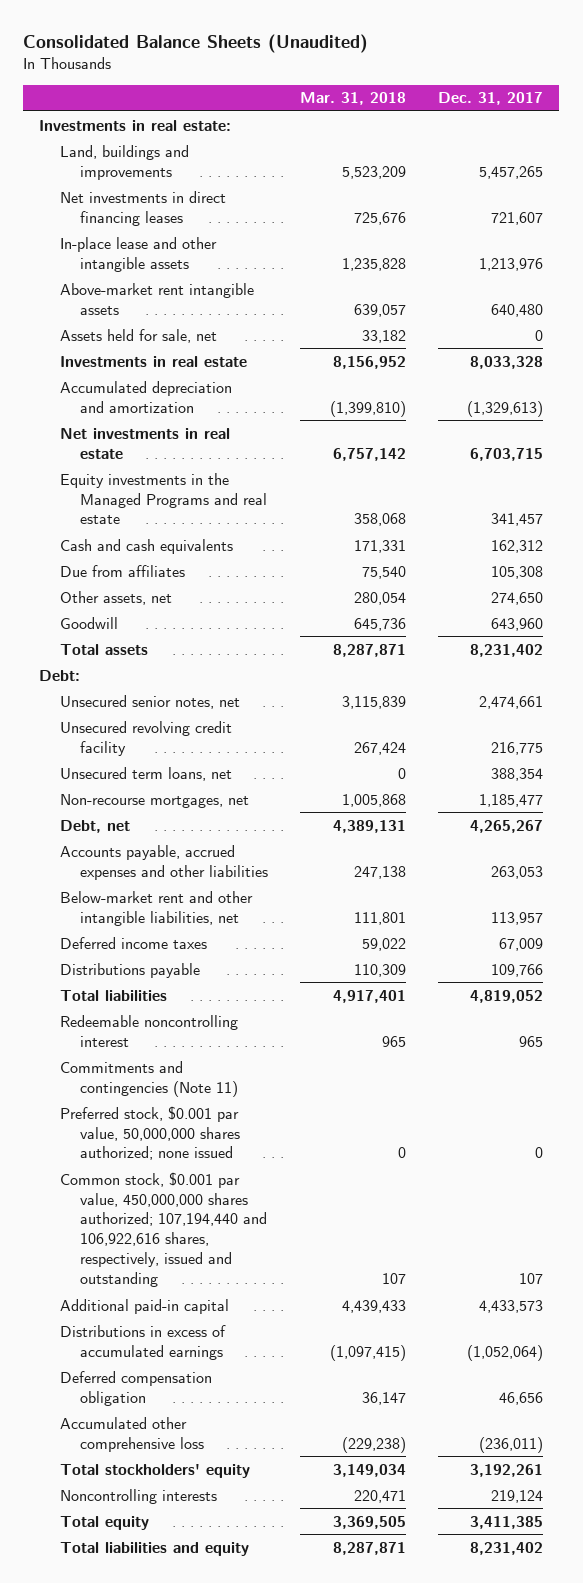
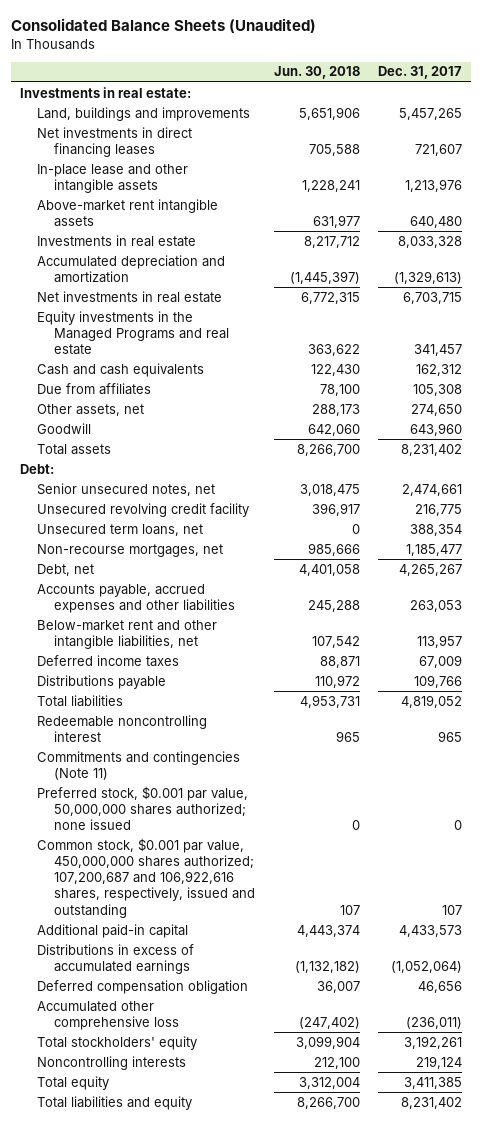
[300,92,407,106] Mar. 31, 2018 -> none
none -> [273,66,360,80] Jun. 30, 2018
[59,328,217,343] Assets held for sale, net -> none
[59,694,240,709] Unsecured senior notes, net -> [37,482,216,496] Senior unsecured notes, net
[59,1171,268,1287] Common stock, $0.001 par value, 450,000,000 shares authorized; 107,194,440 and 106,922,616 shares, respectively, issued and outstanding -> [37,837,256,918] Common stock, $0.001 par value, 450,000,000 shares authorized; 107,200,687 and 106,922,616 shares, respectively, issued and outstanding

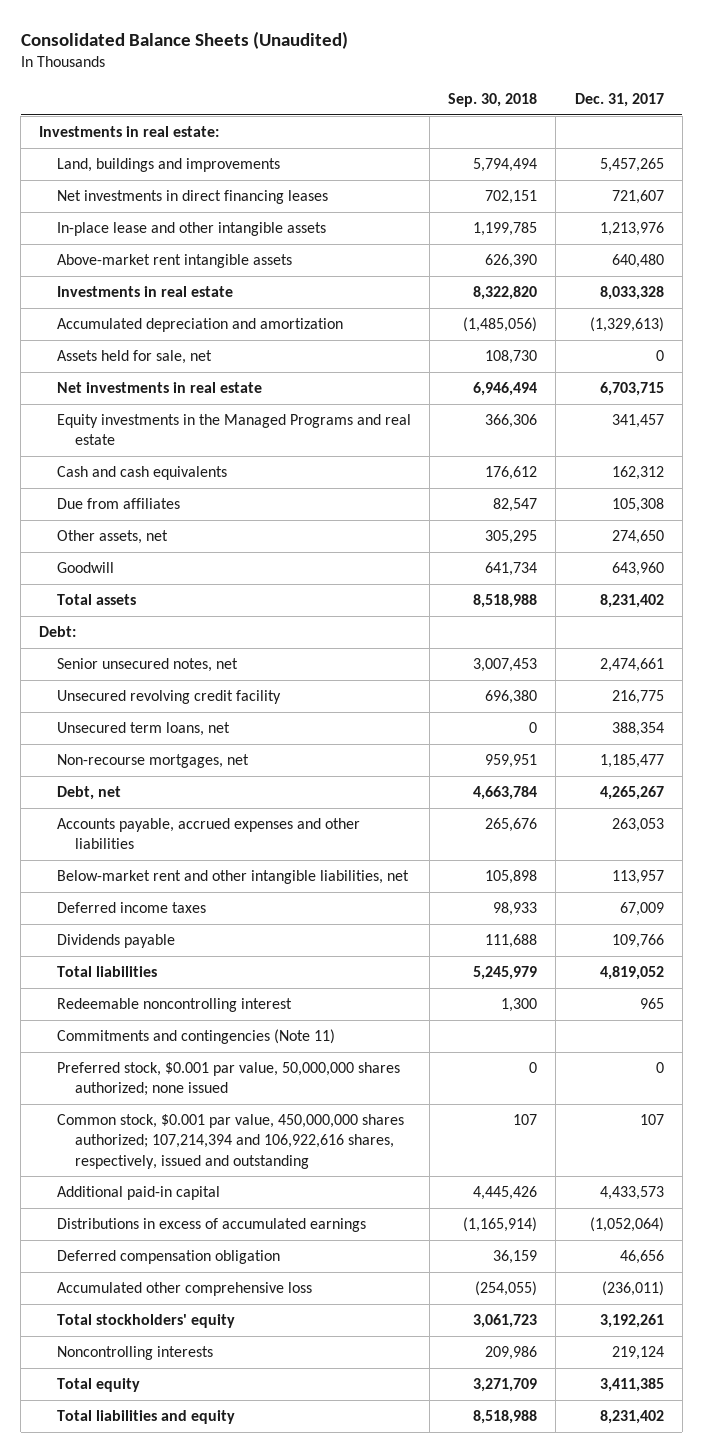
[273,66,360,80] Jun. 30, 2018 -> none
none -> [448,93,538,108] Sep. 30, 2018
none -> [57,349,213,364] Assets held for sale, net
[37,674,167,689] Distributions payable -> [57,933,176,948] Dividends payable
[37,837,256,918] Common stock, $0.001 par value, 450,000,000 shares authorized; 107,200,687 and 106,922,616 shares, respectively, issued and outstanding -> [57,1113,405,1169] Common stock, $0.001 par value, 450,000,000 shares authorized; 107,214,394 and 106,922,616 shares, respectively, issued and outstanding

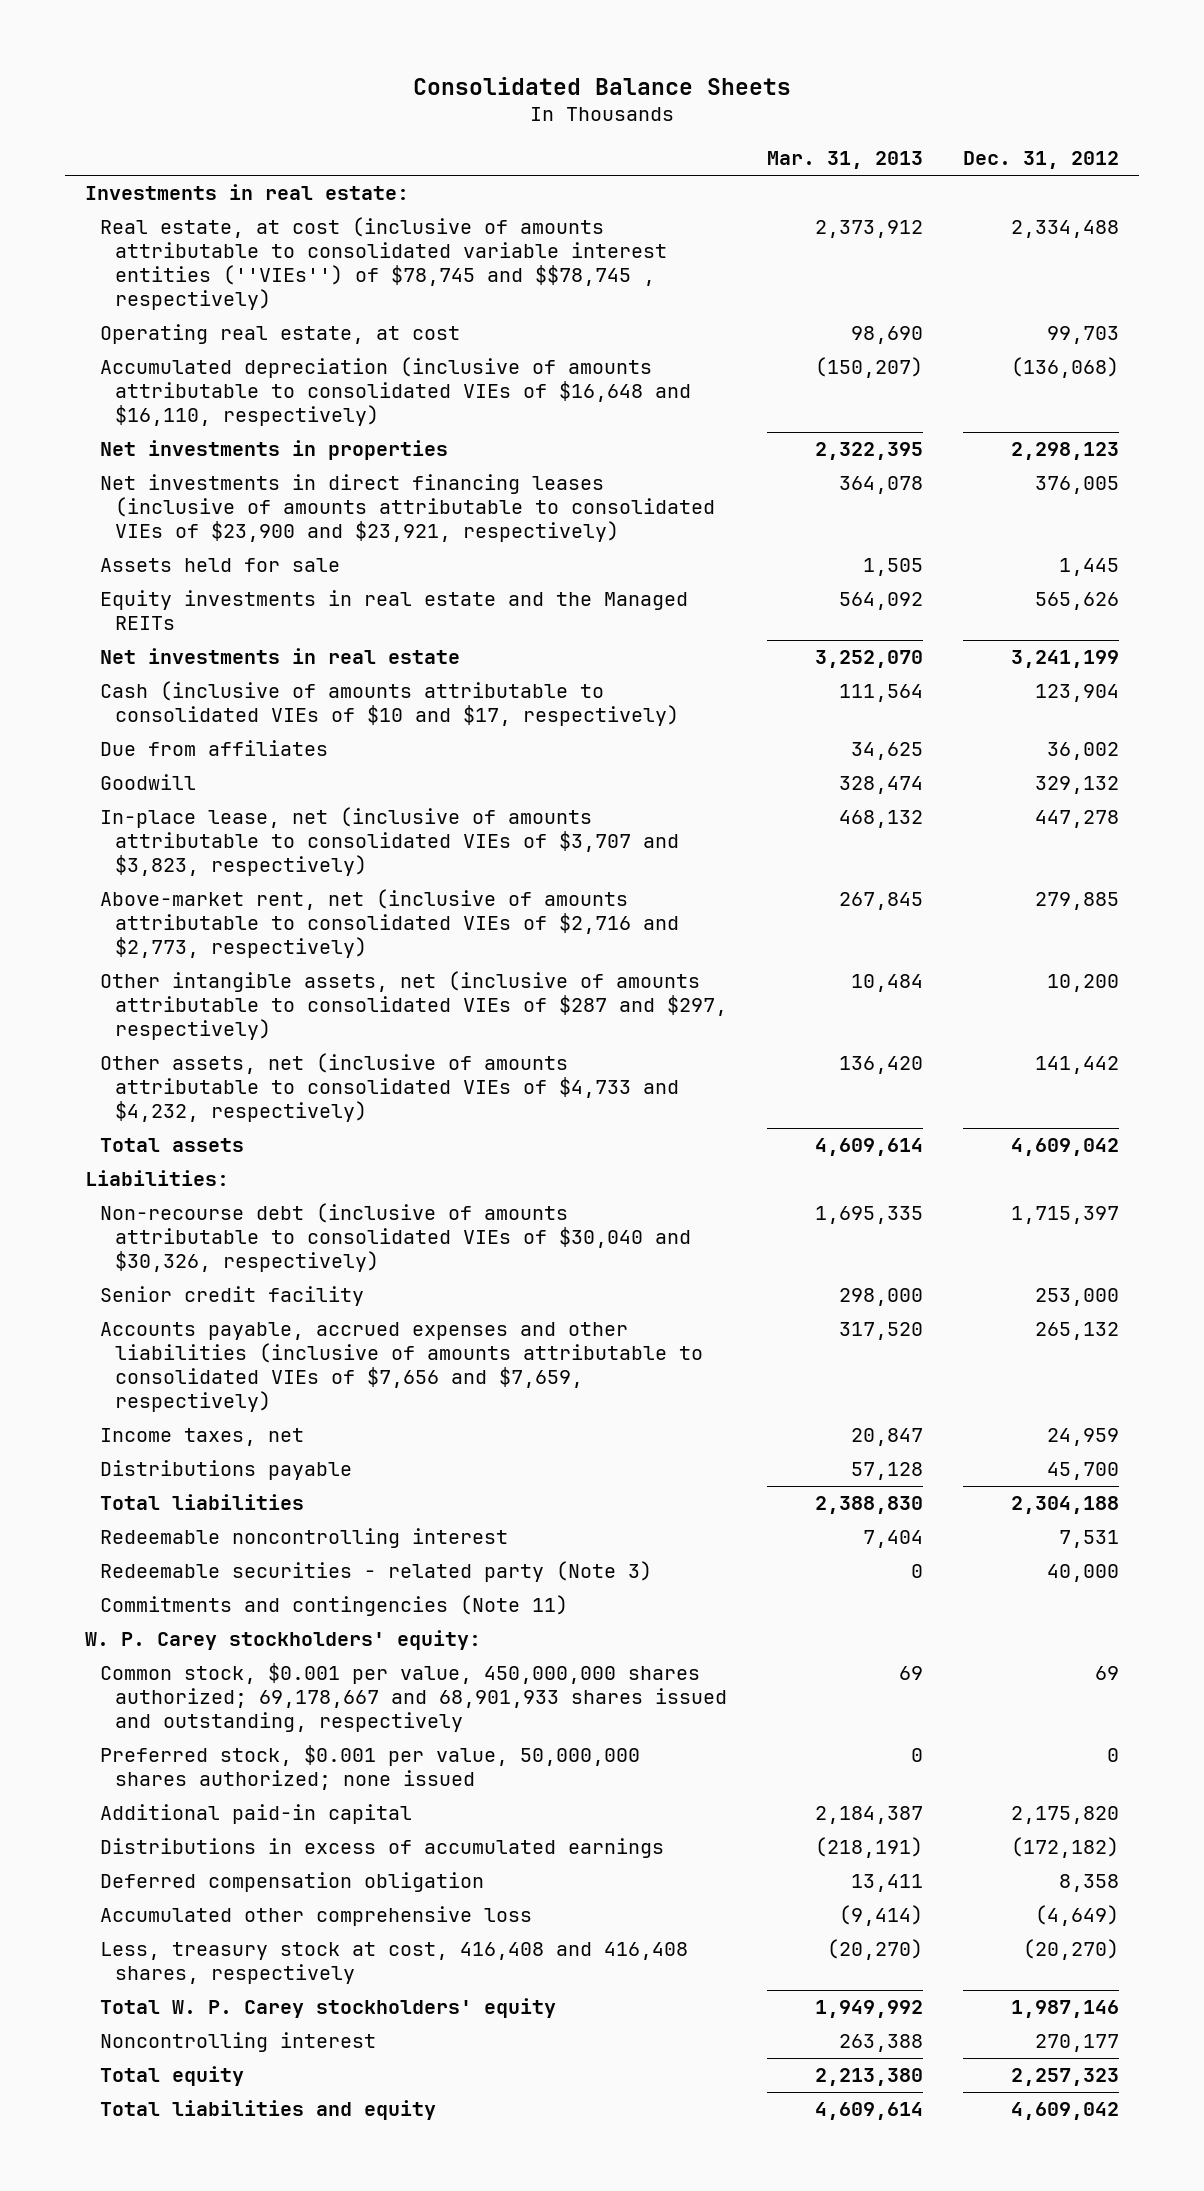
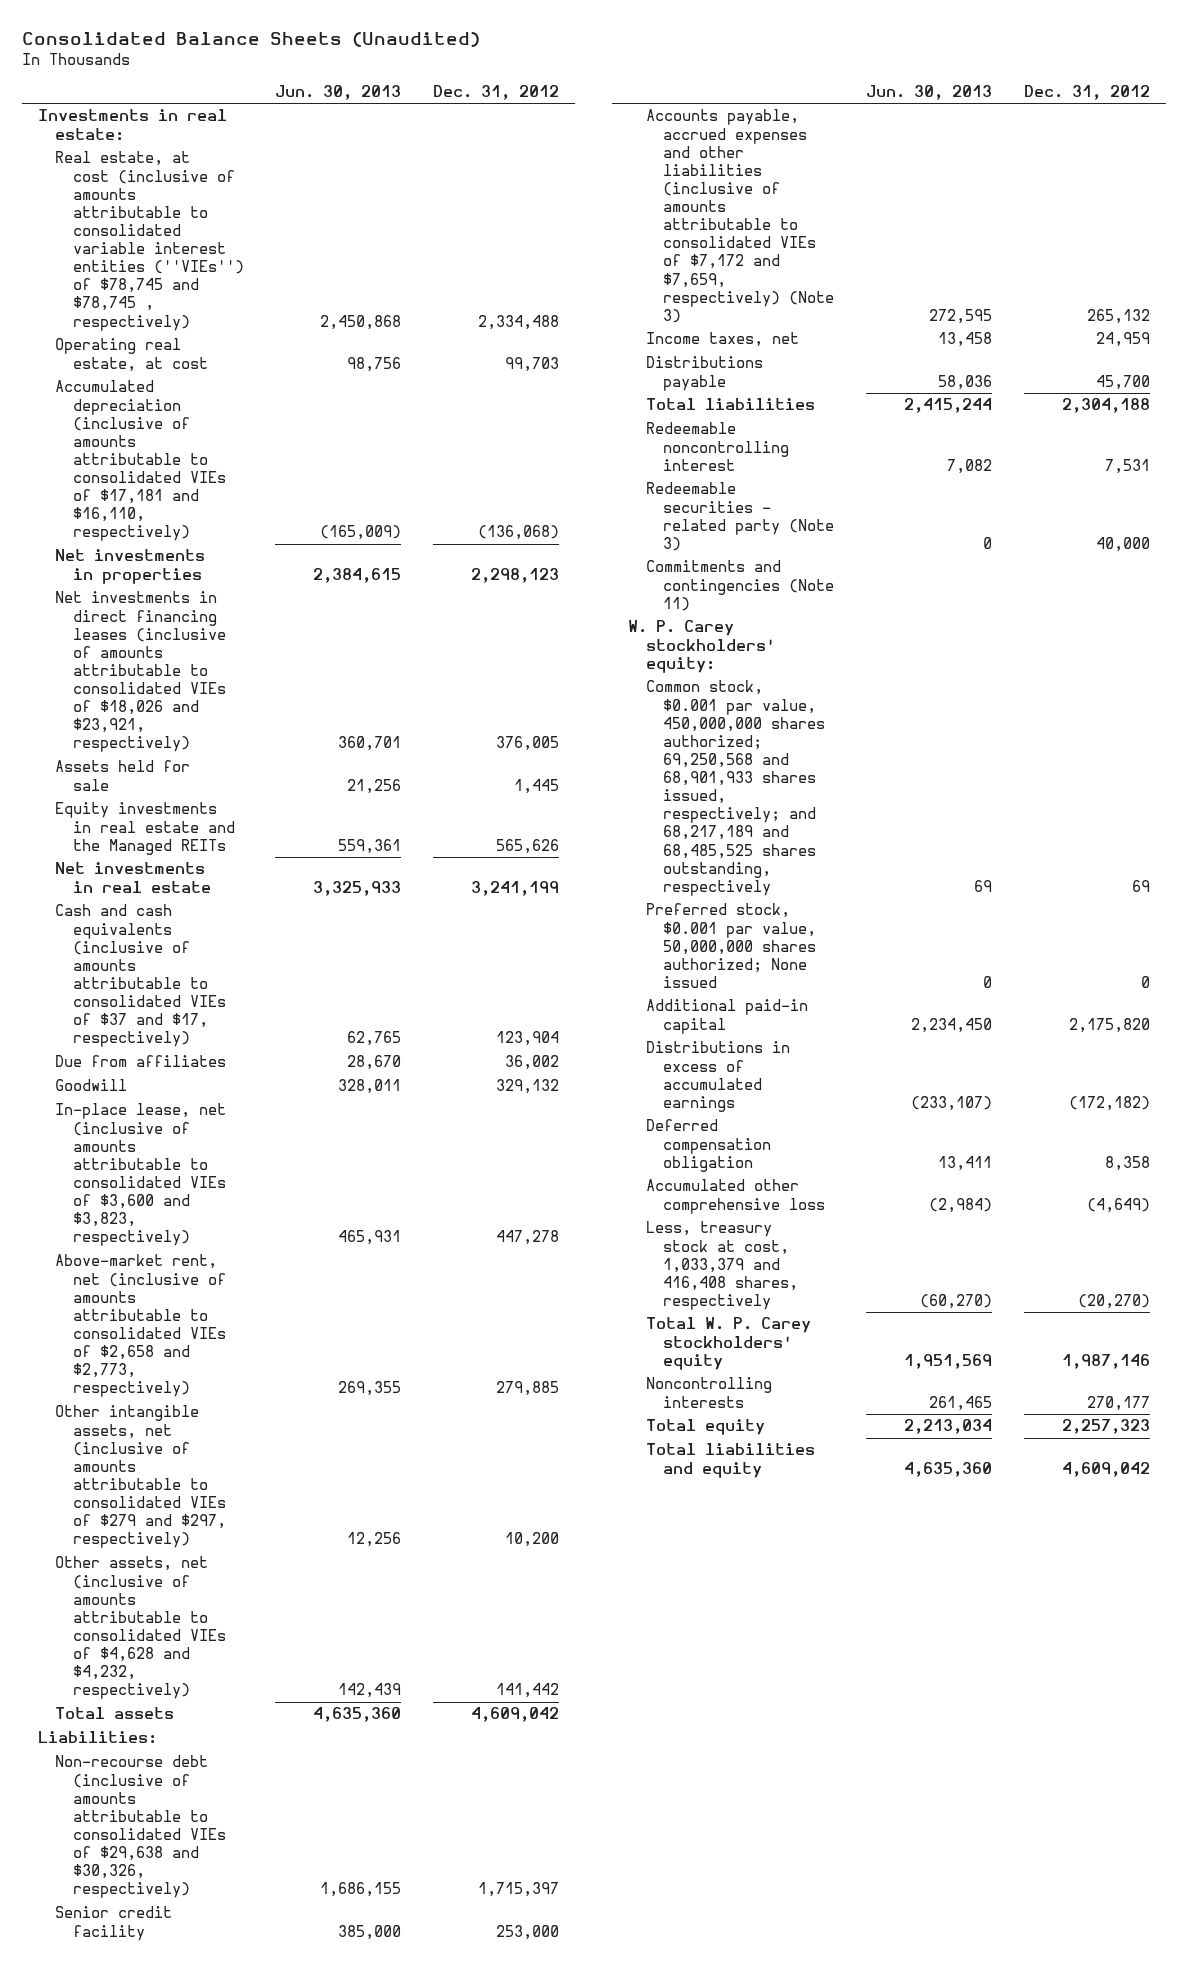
[413,77,792,96] Consolidated Balance Sheets -> [21,31,480,47] Consolidated Balance Sheets (Unaudited)
[766,150,923,169] Mar. 31, 2013 -> none
none -> [275,85,402,101] Jun. 30, 2013
[99,217,667,310] Real estate, at cost (inclusive of amounts attributable to consolidated variable interest entities (''VIEs'') of $78,745 and $$78,745 , respectively) -> [55,151,244,331] Real estate, at cost (inclusive of amounts attributable to consolidated variable interest entities (''VIEs'') of $78,745 and $78,745 , respectively)
[99,357,691,426] Accumulated depreciation (inclusive of amounts attributable to consolidated VIEs of $16,648 and $16,110, respectively) -> [55,380,226,542] Accumulated depreciation (inclusive of amounts attributable to consolidated VIEs of $17,181 and $16,110, respectively)
[99,474,715,542] Net investments in direct financing leases (inclusive of amounts attributable to consolidated VIEs of $23,900 and $23,921, respectively) -> [55,591,226,753] Net investments in direct financing leases (inclusive of amounts attributable to consolidated VIEs of $18,026 and $23,921, respectively)
[99,681,679,727] Cash (inclusive of amounts attributable to consolidated VIEs of $10 and $17, respectively) -> [55,904,226,1048] Cash and cash equivalents (inclusive of amounts attributable to consolidated VIEs of $37 and $17, respectively)
[99,807,679,876] In-place lease, net (inclusive of amounts attributable to consolidated VIEs of $3,707 and $3,823, respectively) -> [55,1103,227,1247] In-place lease, net (inclusive of amounts attributable to consolidated VIEs of $3,600 and $3,823, respectively)
[99,889,679,958] Above-market rent, net (inclusive of amounts attributable to consolidated VIEs of $2,716 and $2,773, respectively) -> [55,1254,226,1398] Above-market rent, net (inclusive of amounts attributable to consolidated VIEs of $2,658 and $2,773, respectively)
[99,971,727,1040] Other intangible assets, net (inclusive of amounts attributable to consolidated VIEs of $287 and $297, respectively) -> [55,1405,226,1549] Other intangible assets, net (inclusive of amounts attributable to consolidated VIEs of $279 and $297, respectively)
[99,1053,679,1122] Other assets, net (inclusive of amounts attributable to consolidated VIEs of $4,733 and $4,232, respectively) -> [55,1556,226,1700] Other assets, net (inclusive of amounts attributable to consolidated VIEs of $4,628 and $4,232, respectively)
[99,1203,691,1272] Non-recourse debt (inclusive of amounts attributable to consolidated VIEs of $30,040 and $30,326, respectively) -> [55,1755,226,1899] Non-recourse debt (inclusive of amounts attributable to consolidated VIEs of $29,638 and $30,326, respectively)
[99,1322,703,1412] Accounts payable, accrued expenses and other liabilities (inclusive of amounts attributable to consolidated VIEs of $7,656 and $7,659, respectively) -> [645,109,834,323] Accounts payable, accrued expenses and other liabilities (inclusive of amounts attributable to consolidated VIEs of $7,172 and $7,659, respectively) (Note 3)
[99,1663,727,1732] Common stock, $0.001 per value, 450,000,000 shares authorized; 69,178,667 and 68,901,933 shares issued and outstanding, respectively -> [645,680,825,896] Common stock, $0.001 par value, 450,000,000 shares authorized; 69,250,568 and 68,901,933 shares issued, respectively; and 68,217,189 and 68,485,525 shares outstanding, respectively
[99,1745,640,1791] Preferred stock, $0.001 per value, 50,000,000 shares authorized; none issued -> [645,903,816,988] Preferred stock, $0.001 par value, 50,000,000 shares authorized; None issued
[99,1942,688,1985] Less, treasury stock at cost, 416,408 and 416,408 shares, respectively -> [645,1221,798,1310] Less, treasury stock at cost, 1,033,379 and 416,408 shares, respectively
[99,2032,376,2053] Noncontrolling interest -> [645,1377,772,1408] Noncontrolling interests

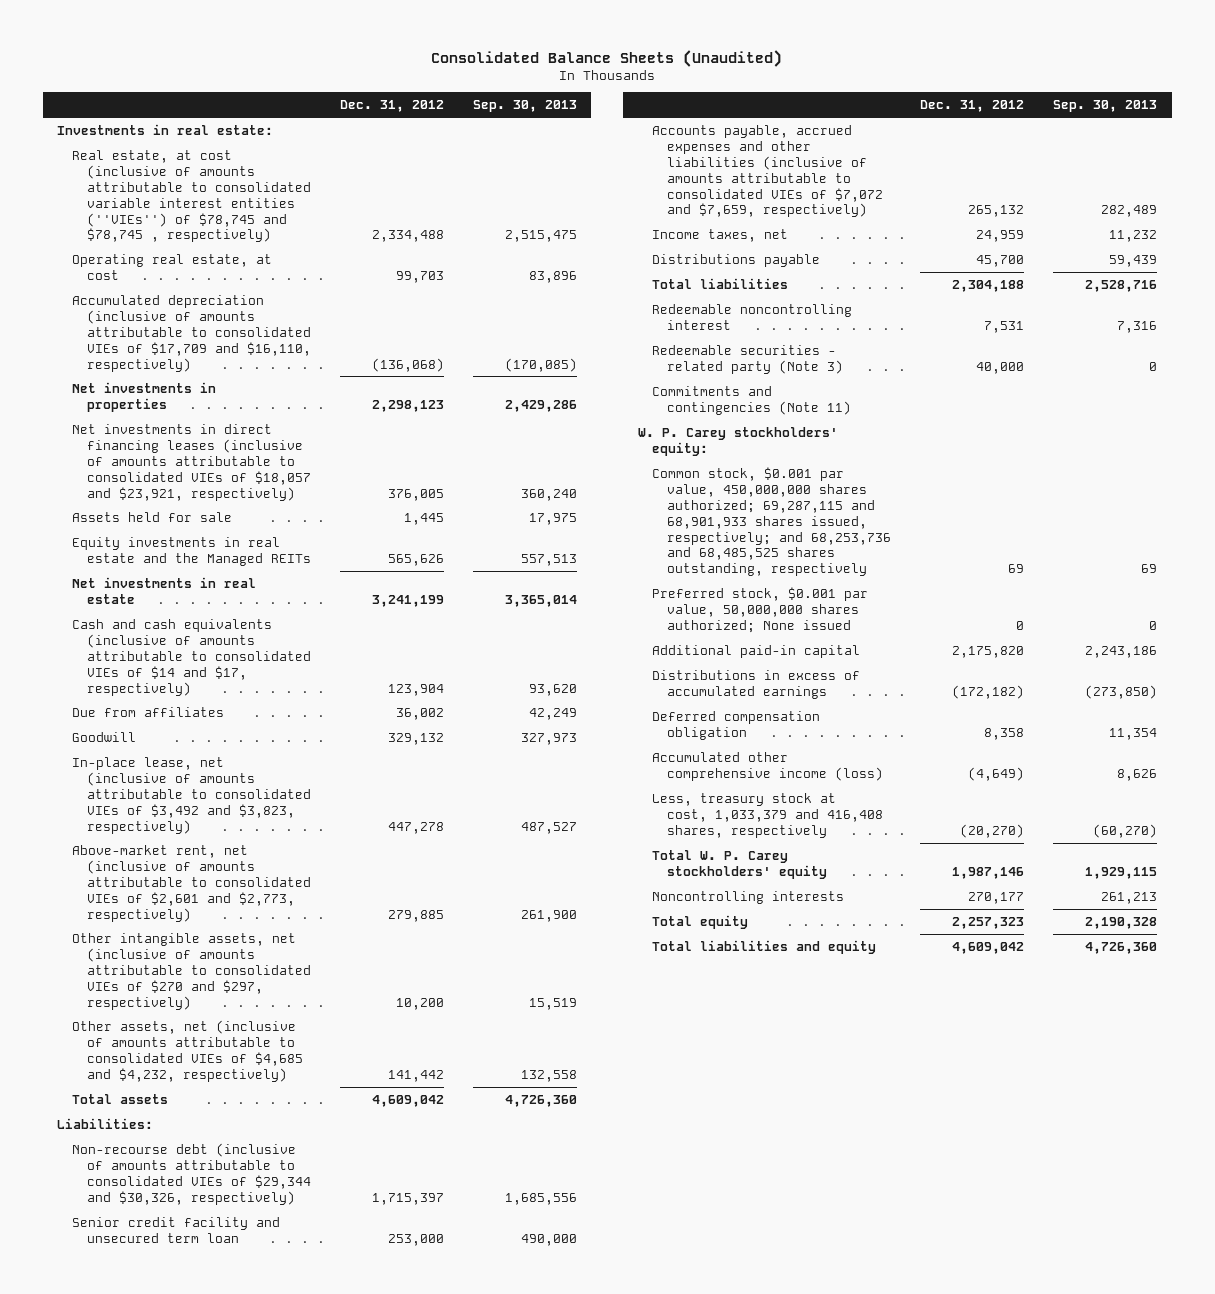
[275,85,402,101] Jun. 30, 2013 -> none
none -> [472,100,577,113] Sep. 30, 2013
[55,380,226,542] Accumulated depreciation (inclusive of amounts attributable to consolidated VIEs of $17,181 and $16,110, respectively) -> [71,294,311,372] Accumulated depreciation (inclusive of amounts attributable to consolidated VIEs of $17,709 and $16,110, respectively)
[55,591,226,753] Net investments in direct financing leases (inclusive of amounts attributable to consolidated VIEs of $18,026 and $23,921, respectively) -> [71,423,311,501] Net investments in direct financing leases (inclusive of amounts attributable to consolidated VIEs of $18,057 and $23,921, respectively)
[55,904,226,1048] Cash and cash equivalents (inclusive of amounts attributable to consolidated VIEs of $37 and $17, respectively) -> [71,618,311,696] Cash and cash equivalents (inclusive of amounts attributable to consolidated VIEs of $14 and $17, respectively)
[55,1103,227,1247] In-place lease, net (inclusive of amounts attributable to consolidated VIEs of $3,600 and $3,823, respectively) -> [71,756,311,834] In-place lease, net (inclusive of amounts attributable to consolidated VIEs of $3,492 and $3,823, respectively)
[55,1254,226,1398] Above-market rent, net (inclusive of amounts attributable to consolidated VIEs of $2,658 and $2,773, respectively) -> [71,844,311,922] Above-market rent, net (inclusive of amounts attributable to consolidated VIEs of $2,601 and $2,773, respectively)
[55,1405,226,1549] Other intangible assets, net (inclusive of amounts attributable to consolidated VIEs of $279 and $297, respectively) -> [71,932,311,1010] Other intangible assets, net (inclusive of amounts attributable to consolidated VIEs of $270 and $297, respectively)
[55,1556,226,1700] Other assets, net (inclusive of amounts attributable to consolidated VIEs of $4,628 and $4,232, respectively) -> [71,1019,303,1082] Other assets, net (inclusive of amounts attributable to consolidated VIEs of $4,685 and $4,232, respectively)
[55,1755,226,1899] Non-recourse debt (inclusive of amounts attributable to consolidated VIEs of $29,638 and $30,326, respectively) -> [71,1142,311,1205] Non-recourse debt (inclusive of amounts attributable to consolidated VIEs of $29,344 and $30,326, respectively)
[55,1906,173,1941] Senior credit facility -> [71,1216,280,1243] Senior credit facility and unsecured term loan
[645,109,834,323] Accounts payable, accrued expenses and other liabilities (inclusive of amounts attributable to consolidated VIEs of $7,172 and $7,659, respectively) (Note 3) -> [652,124,884,218] Accounts payable, accrued expenses and other liabilities (inclusive of amounts attributable to consolidated VIEs of $7,072 and $7,659, respectively)
[645,680,825,896] Common stock, $0.001 par value, 450,000,000 shares authorized; 69,250,568 and 68,901,933 shares issued, respectively; and 68,217,189 and 68,485,525 shares outstanding, respectively -> [652,466,892,577] Common stock, $0.001 par value, 450,000,000 shares authorized; 69,287,115 and 68,901,933 shares issued, respectively; and 68,253,736 and 68,485,525 shares outstanding, respectively
[645,1179,825,1214] Accumulated other comprehensive loss -> [652,751,884,781] Accumulated other comprehensive income (loss)

